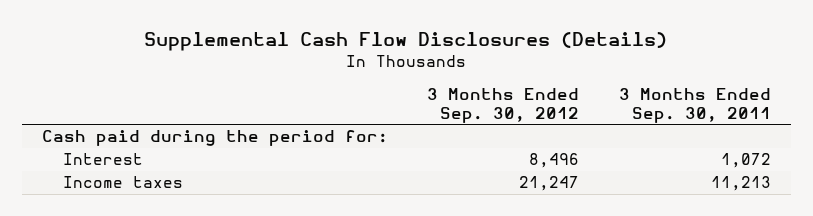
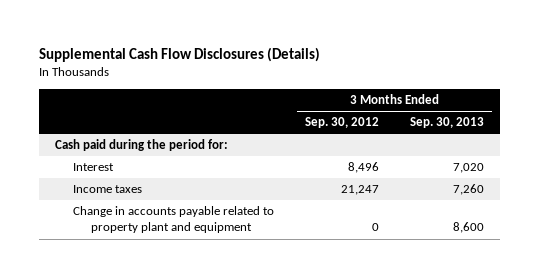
[618,88,771,123] 3 Months Ended Sep. 30, 2011 -> none
none -> [410,117,485,129] Sep. 30, 2013
none -> [72,206,274,234] Change in accounts payable related to property plant and equipment

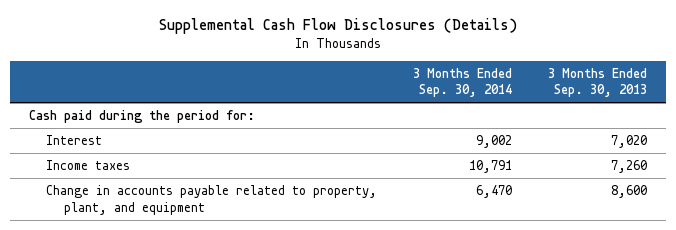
[305,117,380,129] Sep. 30, 2012 -> none
none -> [413,67,513,98] 3 Months Ended Sep. 30, 2014
[72,206,274,234] Change in accounts payable related to property plant and equipment -> [46,185,378,215] Change in accounts payable related to property, plant, and equipment

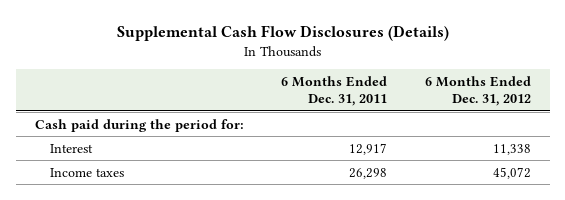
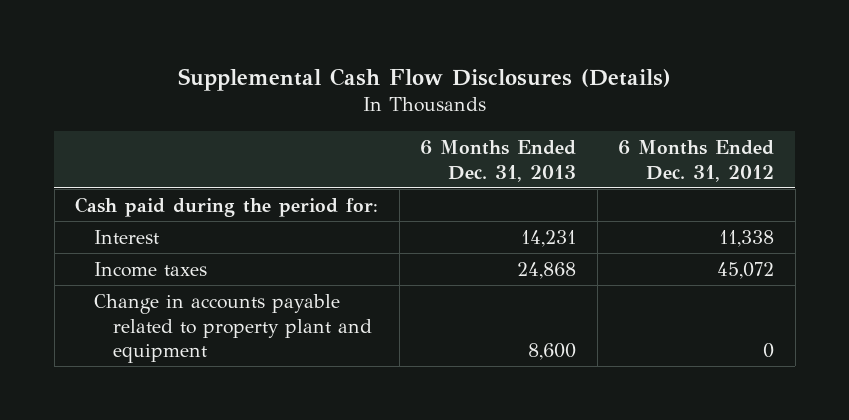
[281,76,388,107] 6 Months Ended Dec. 31, 2011 -> none
none -> [420,139,577,182] 6 Months Ended Dec. 31, 2013
none -> [93,293,372,364] Change in accounts payable related to property plant and equipment

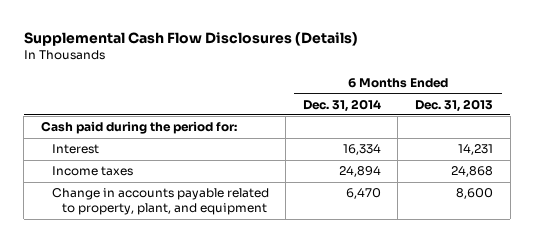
[618,139,775,182] 6 Months Ended Dec. 31, 2012 -> none
none -> [302,98,381,112] Dec. 31, 2014
[93,293,372,364] Change in accounts payable related to property plant and equipment -> [51,188,269,216] Change in accounts payable related to property, plant, and equipment

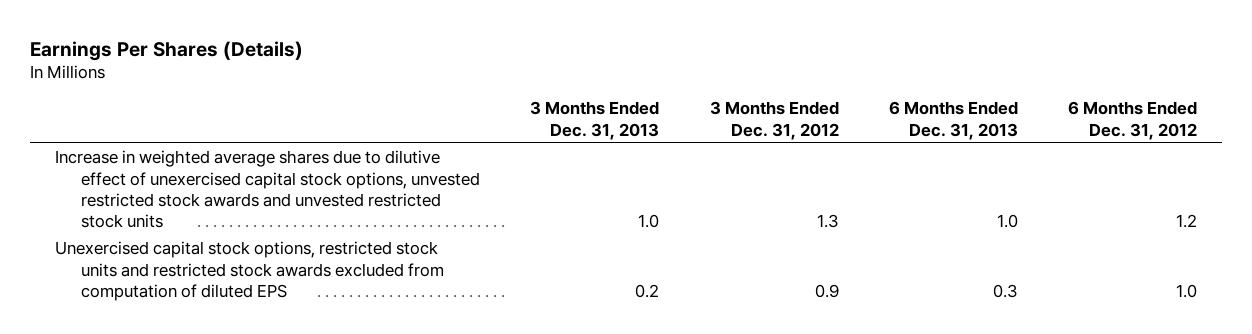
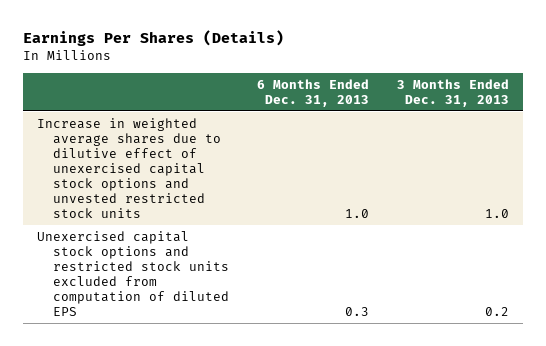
[709,101,839,140] 3 Months Ended Dec. 31, 2012 -> none
[1068,101,1198,140] 6 Months Ended Dec. 31, 2012 -> none
[54,150,481,229] Increase in weighted average shares due to dilutive effect of unexercised capital stock options, unvested restricted stock awards and unvested restricted stock units -> [37,118,222,218] Increase in weighted average shares due to dilutive effect of unexercised capital stock options and unvested restricted stock units
[54,241,445,301] Unexercised capital stock options, restricted stock units and restricted stock awards excluded from computation of diluted EPS -> [37,231,230,316] Unexercised capital stock options and restricted stock units excluded from computation of diluted EPS

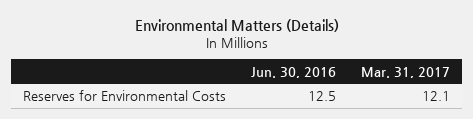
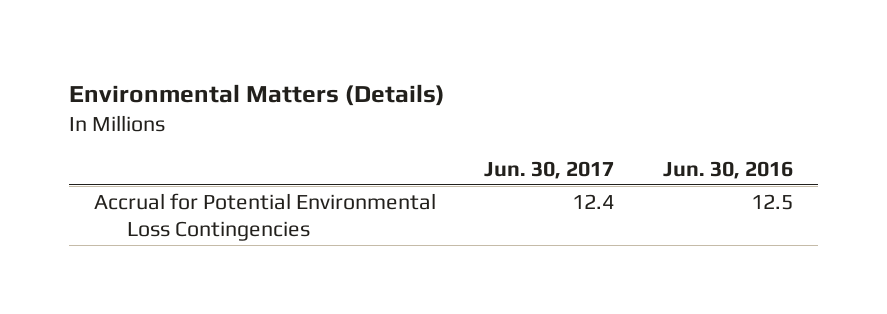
[361,66,451,78] Mar. 31, 2017 -> none
none -> [484,160,615,179] Jun. 30, 2017
[23,90,227,102] Reserves for Environmental Costs -> [93,193,436,241] Accrual for Potential Environmental Loss Contingencies

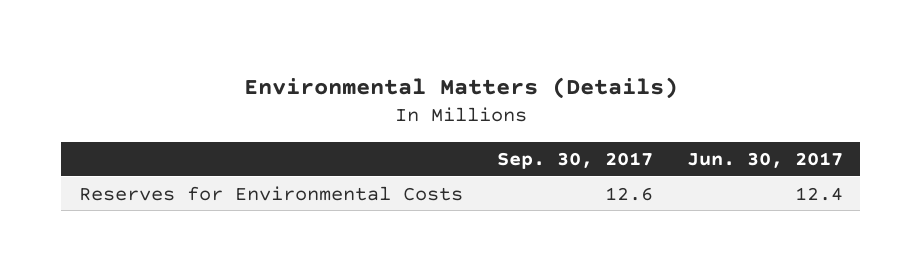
[663,160,794,179] Jun. 30, 2016 -> none
none -> [496,151,653,169] Sep. 30, 2017
[93,193,436,241] Accrual for Potential Environmental Loss Contingencies -> [78,185,463,201] Reserves for Environmental Costs

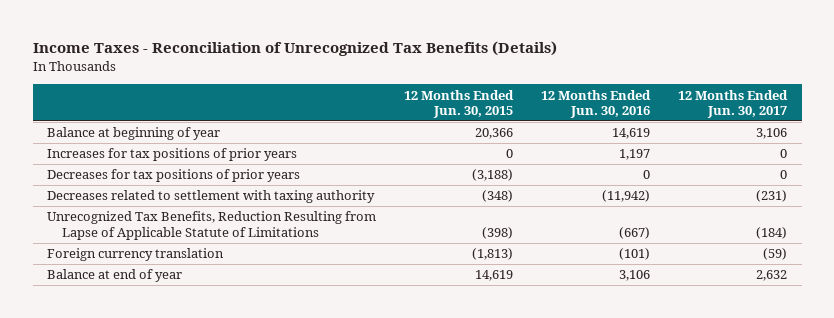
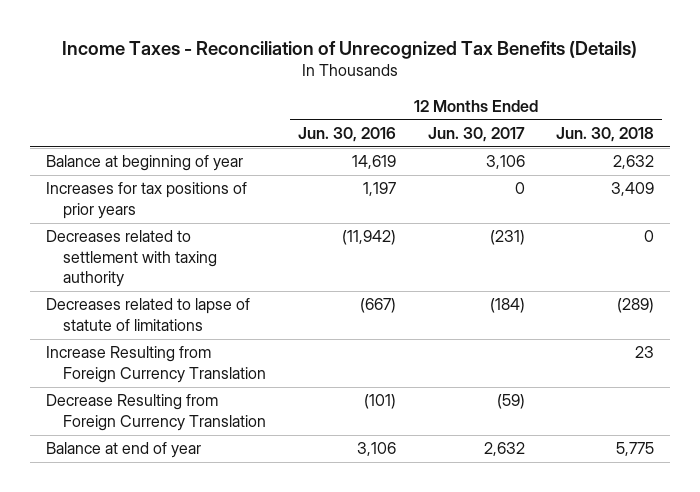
[404,89,515,119] 12 Months Ended Jun. 30, 2015 -> none
none -> [556,126,655,142] Jun. 30, 2018
[46,169,300,183] Decreases for tax positions of prior years -> none
[46,211,376,240] Unrecognized Tax Benefits, Reduction Resulting from Lapse of Applicable Statute of Limitations -> [45,298,250,331] Decreases related to lapse of statute of limitations
none -> [45,346,267,383] Increase Resulting from Foreign Currency Translation
[46,248,224,262] Foreign currency translation -> [45,394,267,431] Decrease Resulting from Foreign Currency Translation

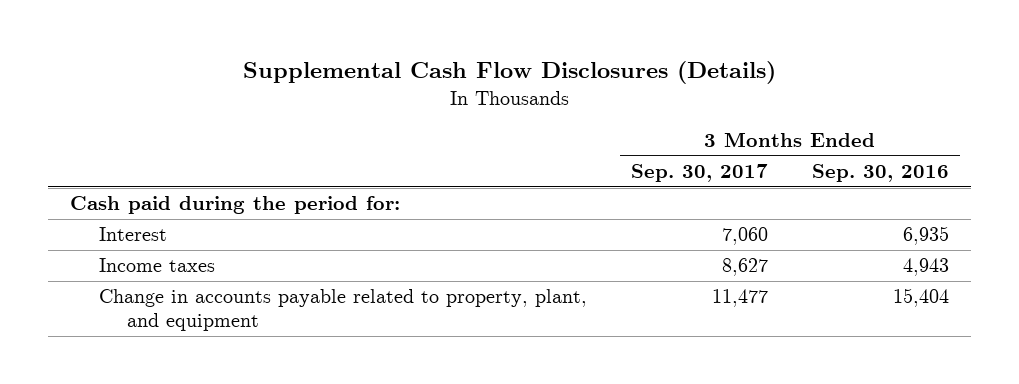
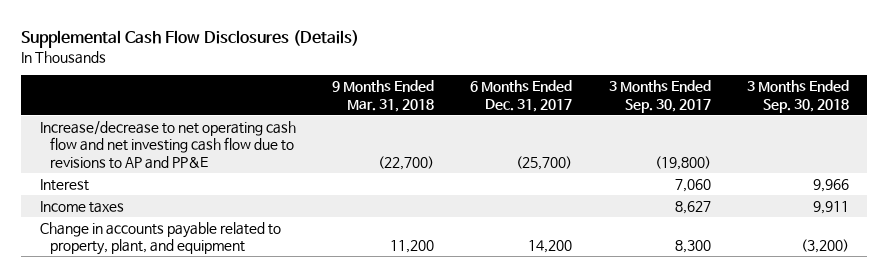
[812,163,950,182] Sep. 30, 2016 -> none
none -> [332,80,435,112] 9 Months Ended Mar. 31, 2018
none -> [470,80,573,112] 6 Months Ended Dec. 31, 2017
none -> [747,80,850,113] 3 Months Ended Sep. 30, 2018
[69,196,400,215] Cash paid during the period for: -> none
none -> [39,120,296,169] Increase/decrease to net operating cash flow and net investing cash flow due to revisions to AP and PP&E
[711,289,768,308] 11,477 -> [674,240,711,254] 8,300

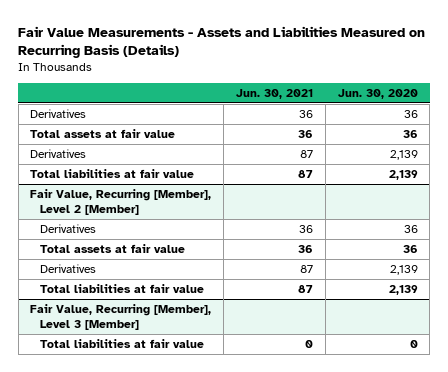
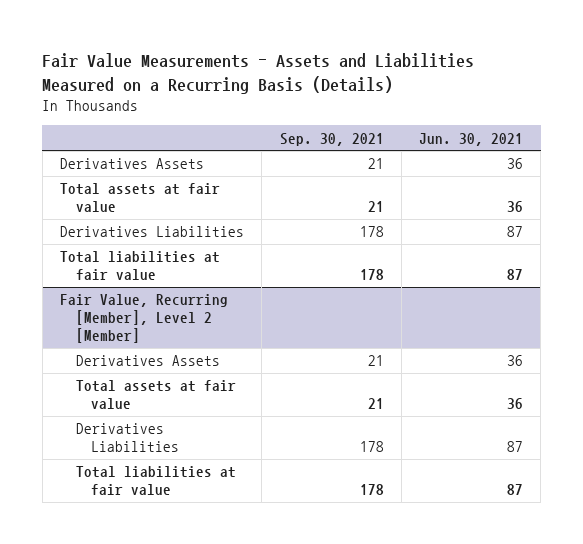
[18,25,426,59] Fair Value Measurements - Assets and Liabilities Measured on Recurring Basis (Details) -> [42,53,475,94] Fair Value Measurements - Assets and Liabilities Measured on a Recurring Basis (Details)
[337,89,418,100] Jun. 30, 2020 -> none
none -> [279,132,384,146] Sep. 30, 2021
[30,109,87,119] Derivatives -> [60,158,205,170] Derivatives Assets
[30,149,87,159] Derivatives -> [60,226,245,238] Derivatives Liabilities
[40,224,97,234] Derivatives -> [75,355,220,367] Derivatives Assets
[40,264,97,274] Derivatives -> [75,423,180,453] Derivatives Liabilities
[30,304,212,331] Fair Value, Recurring [Member], Level 3 [Member] -> none
[40,339,205,349] Total liabilities at fair value -> none

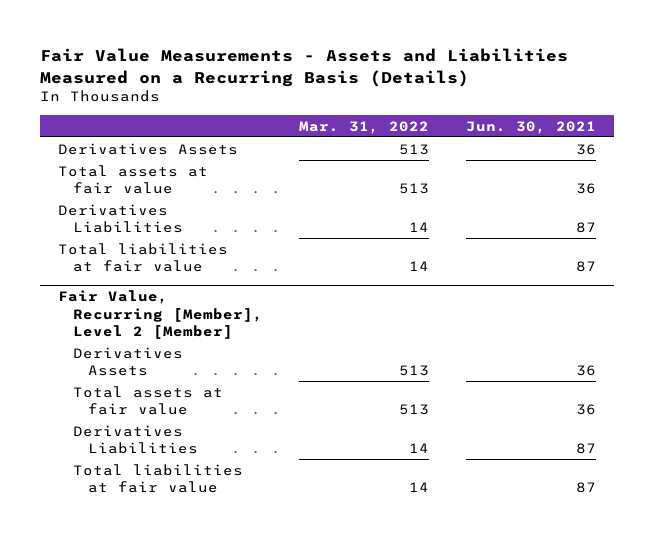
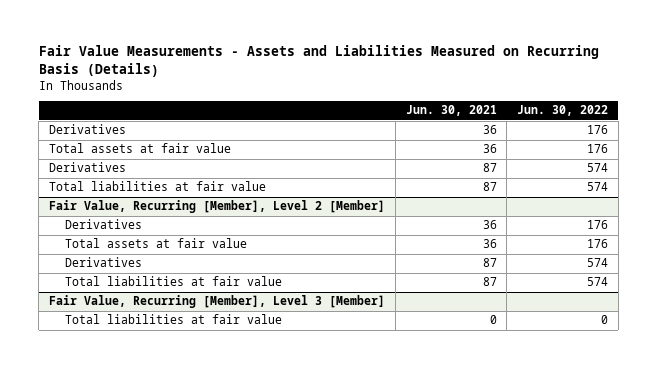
[40,48,569,87] Fair Value Measurements - Assets and Liabilities Measured on a Recurring Basis (Details) -> [38,45,599,78] Fair Value Measurements - Assets and Liabilities Measured on Recurring Basis (Details)
[299,120,430,134] Mar. 31, 2022 -> none
none -> [517,105,609,117] Jun. 30, 2022
[58,142,239,155] Derivatives Assets -> [49,124,127,135] Derivatives
[58,203,184,234] Derivatives Liabilities -> [49,162,127,173] Derivatives
[73,346,184,377] Derivatives Assets -> [64,219,142,230] Derivatives
[73,424,199,455] Derivatives Liabilities -> [64,257,142,268] Derivatives
none -> [49,295,386,309] Fair Value, Recurring [Member], Level 3 [Member]
none -> [64,314,282,325] Total liabilities at fair value

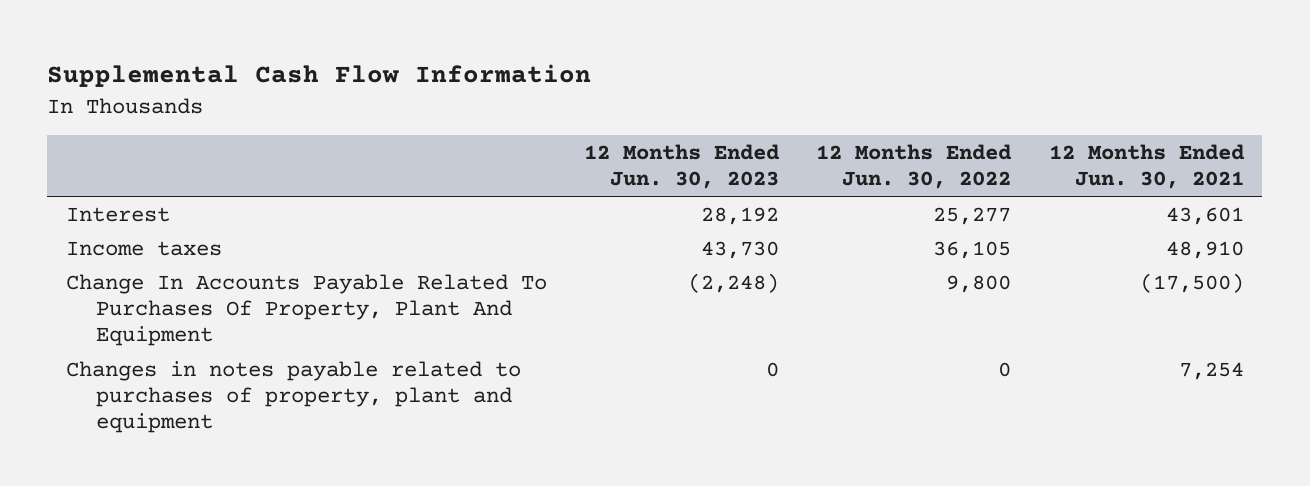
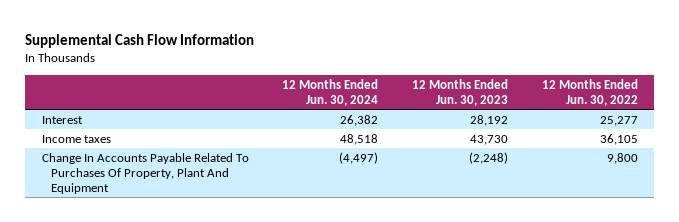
[1048,144,1245,190] 12 Months Ended Jun. 30, 2021 -> none
none -> [282,79,379,107] 12 Months Ended Jun. 30, 2024
[66,360,522,434] Changes in notes payable related to purchases of property, plant and equipment -> none

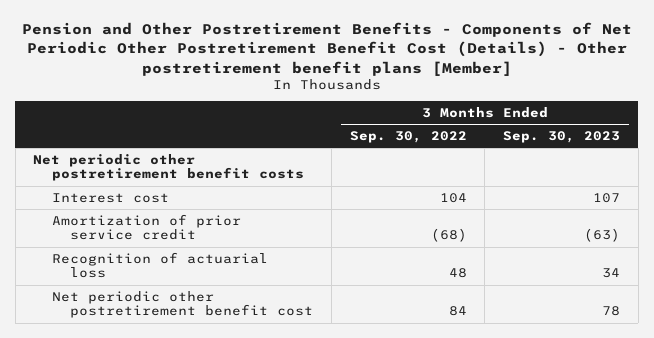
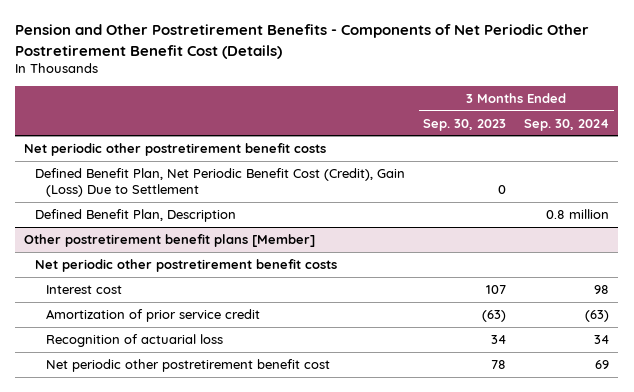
[21,22,632,76] Pension and Other Postretirement Benefits - Components of Net Periodic Other Postretirement Benefit Cost (Details) - Other postretirement benefit plans [Member] -> [15,24,590,59] Pension and Other Postretirement Benefits - Components of Net Periodic Other Postretirement Benefit Cost (Details)
[349,131,467,144] Sep. 30, 2022 -> none
none -> [524,118,610,131] Sep. 30, 2024
none -> [35,167,406,198] Defined Benefit Plan, Net Periodic Benefit Cost (Credit), Gain (Loss) Due to Settlement
none -> [35,208,237,222] Defined Benefit Plan, Description
none -> [24,233,316,247] Other postretirement benefit plans [Member]
none -> [35,258,338,272] Net periodic other postretirement benefit costs

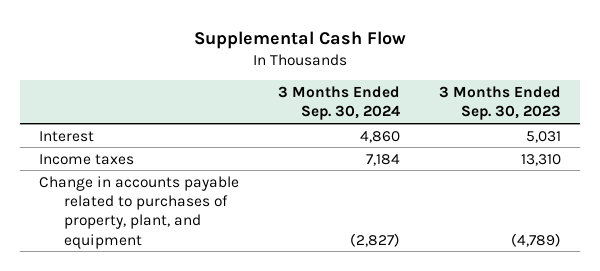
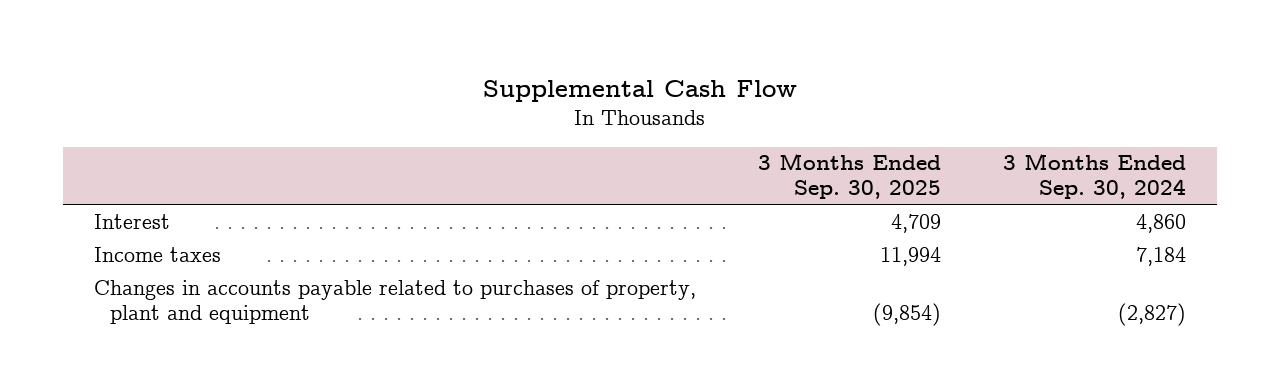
[438,86,561,121] 3 Months Ended Sep. 30, 2023 -> none
none -> [758,153,942,200] 3 Months Ended Sep. 30, 2025
[39,175,240,249] Change in accounts payable related to purchases of property, plant, and equipment -> [94,279,697,324] Changes in accounts payable related to purchases of property, plant and equipment

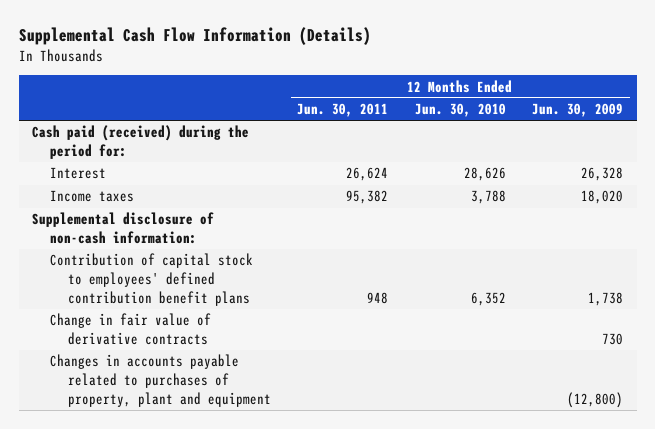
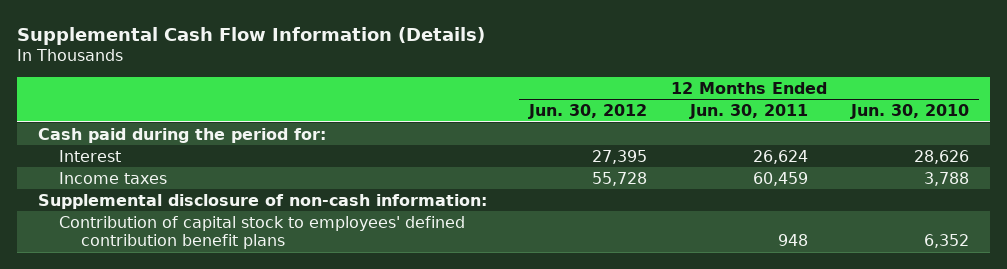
[532,103,624,118] Jun. 30, 2009 -> none
none -> [528,103,648,119] Jun. 30, 2012
[31,125,249,160] Cash paid (received) during the period for: -> [37,127,326,143] Cash paid during the period for:
[346,190,389,205] 95,382 -> [753,171,809,186] 60,459
[49,313,211,346] Change in fair value of derivative contracts -> none
[49,354,271,407] Changes in accounts payable related to purchases of property, plant and equipment -> none

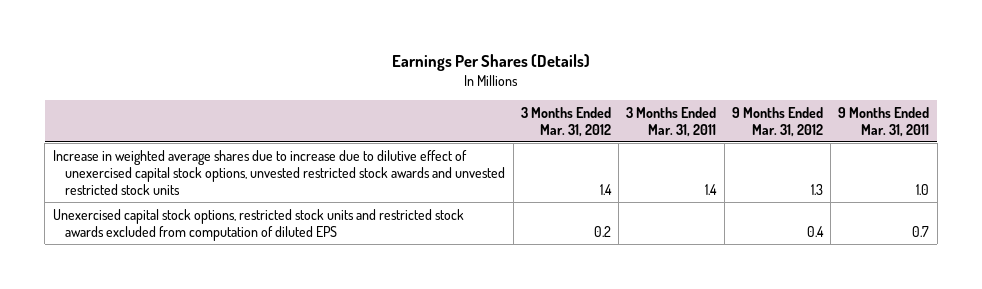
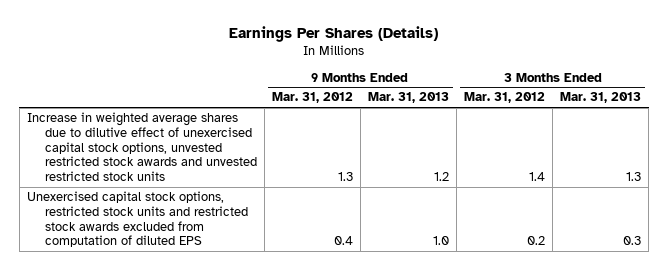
[626,106,717,137] 3 Months Ended Mar. 31, 2011 -> none
[838,106,930,137] 9 Months Ended Mar. 31, 2011 -> none
none -> [367,92,449,104] Mar. 31, 2013
none -> [560,92,642,104] Mar. 31, 2013
[52,149,506,195] Increase in weighted average shares due to increase due to dilutive effect of unexercised capital stock options, unvested restricted stock awards and unvested restricted stock units -> [26,112,257,182] Increase in weighted average shares due to dilutive effect of unexercised capital stock options, unvested restricted stock awards and unvested restricted stock units

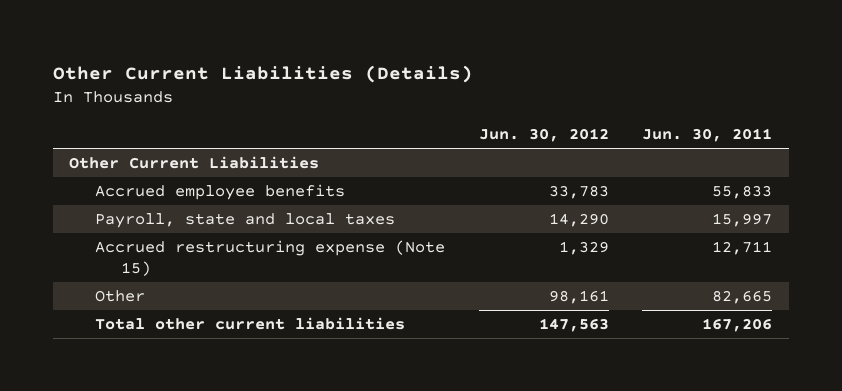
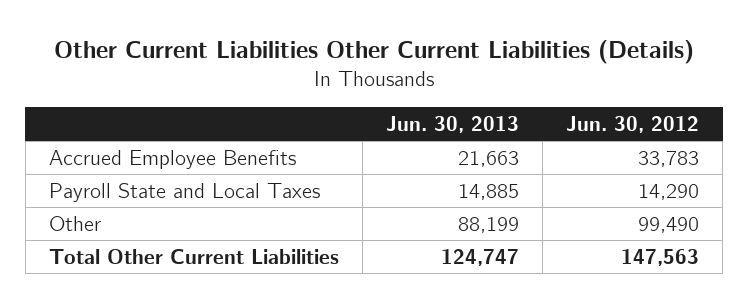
[52,65,473,84] Other Current Liabilities (Details) -> [53,39,694,64] Other Current Liabilities Other Current Liabilities (Details)
[642,127,773,142] Jun. 30, 2011 -> none
none -> [385,116,519,134] Jun. 30, 2013
[69,156,320,170] Other Current Liabilities -> none
[95,240,446,276] Accrued restructuring expense (Note 15) -> none
[95,184,346,201] Accrued employee benefits -> [48,149,296,169] Accrued Employee Benefits
[95,213,396,229] Payroll, state and local taxes -> [48,182,320,202] Payroll State and Local Taxes
[548,290,609,305] 98,161 -> [638,216,700,233] 99,490
[95,317,406,331] Total other current liabilities -> [48,248,339,264] Total Other Current Liabilities

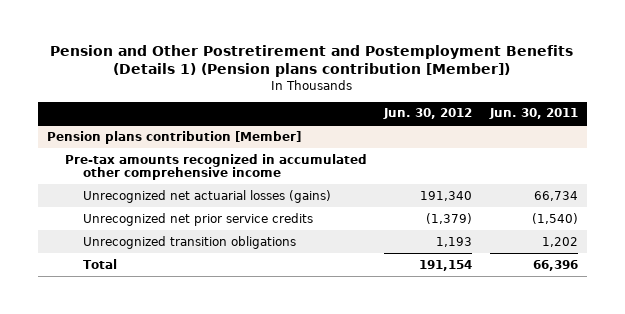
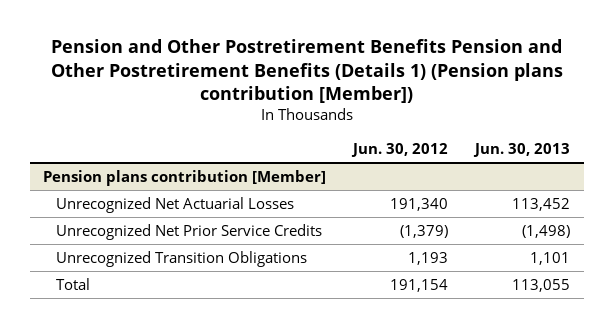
[50,44,574,78] Pension and Other Postretirement and Postemployment Benefits (Details 1) (Pension plans contribution [Member]) -> [50,39,563,103] Pension and Other Postretirement Benefits Pension and Other Postretirement Benefits (Details 1) (Pension plans contribution [Member])
[489,108,579,120] Jun. 30, 2011 -> none
none -> [473,143,571,158] Jun. 30, 2013
[64,153,367,181] Pre-tax amounts recognized in accumulated other comprehensive income -> none
[82,189,331,203] Unrecognized net actuarial losses (gains) -> [56,196,295,213] Unrecognized Net Actuarial Losses
[82,212,313,226] Unrecognized net prior service credits -> [56,223,323,240] Unrecognized Net Prior Service Credits
[82,235,296,249] Unrecognized transition obligations -> [56,250,308,267] Unrecognized Transition Obligations

